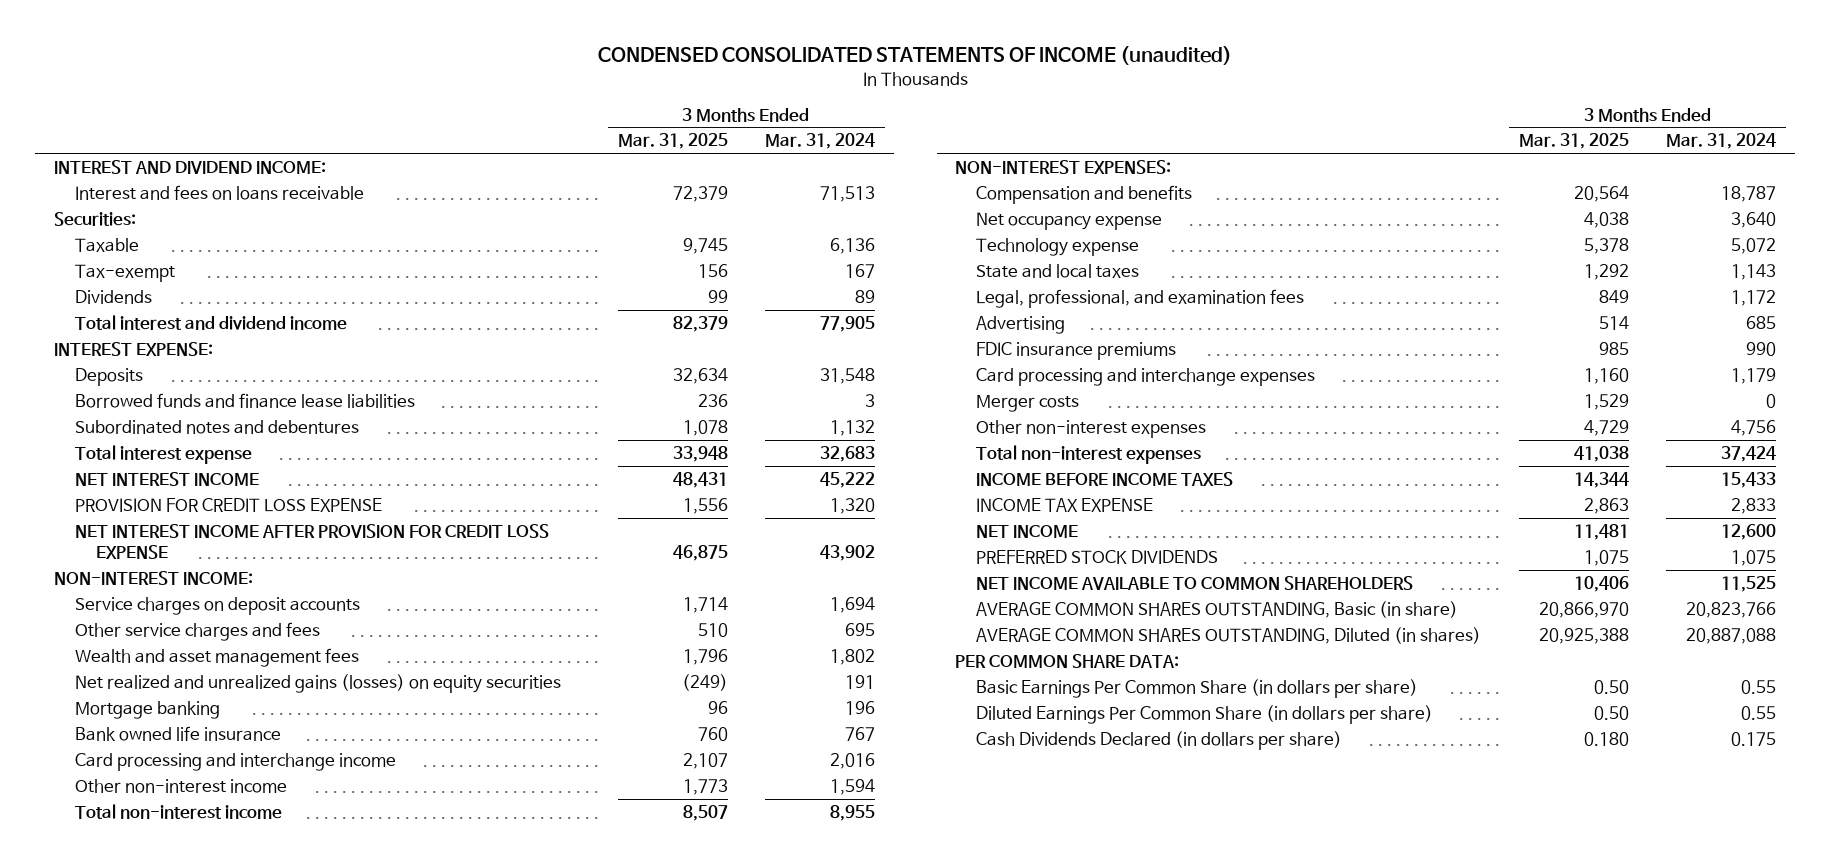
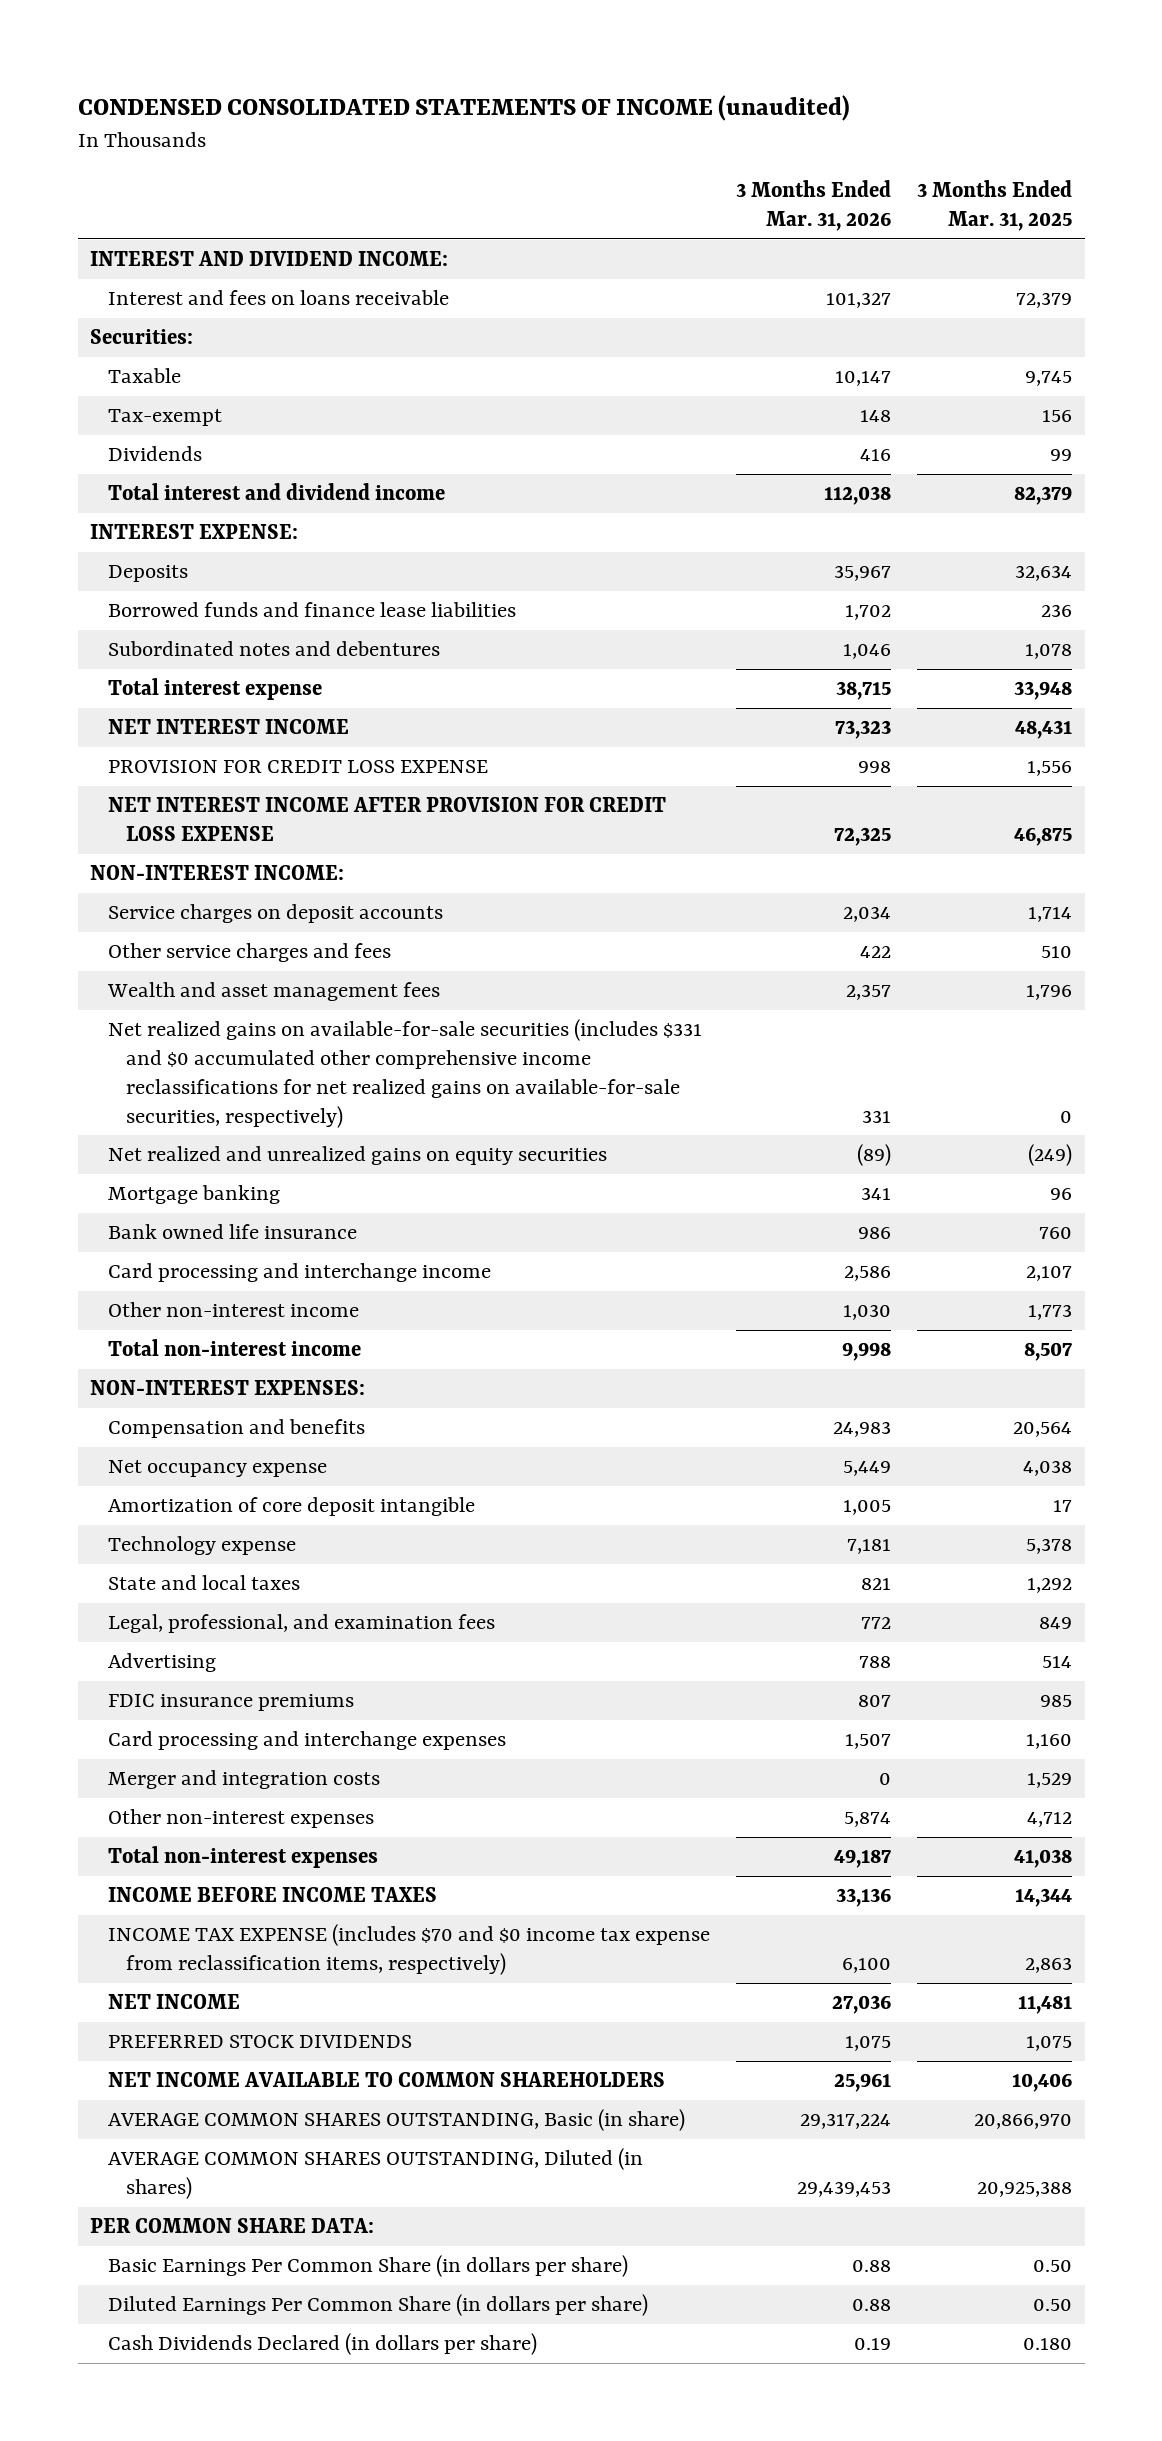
[765,133,876,150] Mar. 31, 2024 -> none
none -> [735,180,891,232] 3 Months Ended Mar. 31, 2026
none -> [108,1019,703,1128] Net realized gains on available-for-sale securities (includes $331 and $0 accumulated other comprehensive income reclassifications for net realized gains on available-for-sale securities, respectively)
[74,673,561,693] Net realized and unrealized gains (losses) on equity securities -> [108,1146,608,1166] Net realized and unrealized gains on equity securities
none -> [108,1497,476,1517] Amortization of core deposit intangible
[976,394,1080,412] Merger costs -> [108,1770,381,1790] Merger and integration costs
[1583,419,1629,436] 4,729 -> [1026,1812,1072,1828] 4,712
[976,497,1154,512] INCOME TAX EXPENSE -> [108,1924,711,1976] INCOME TAX EXPENSE (includes $70 and $0 income tax expense from reclassification items, respectively)

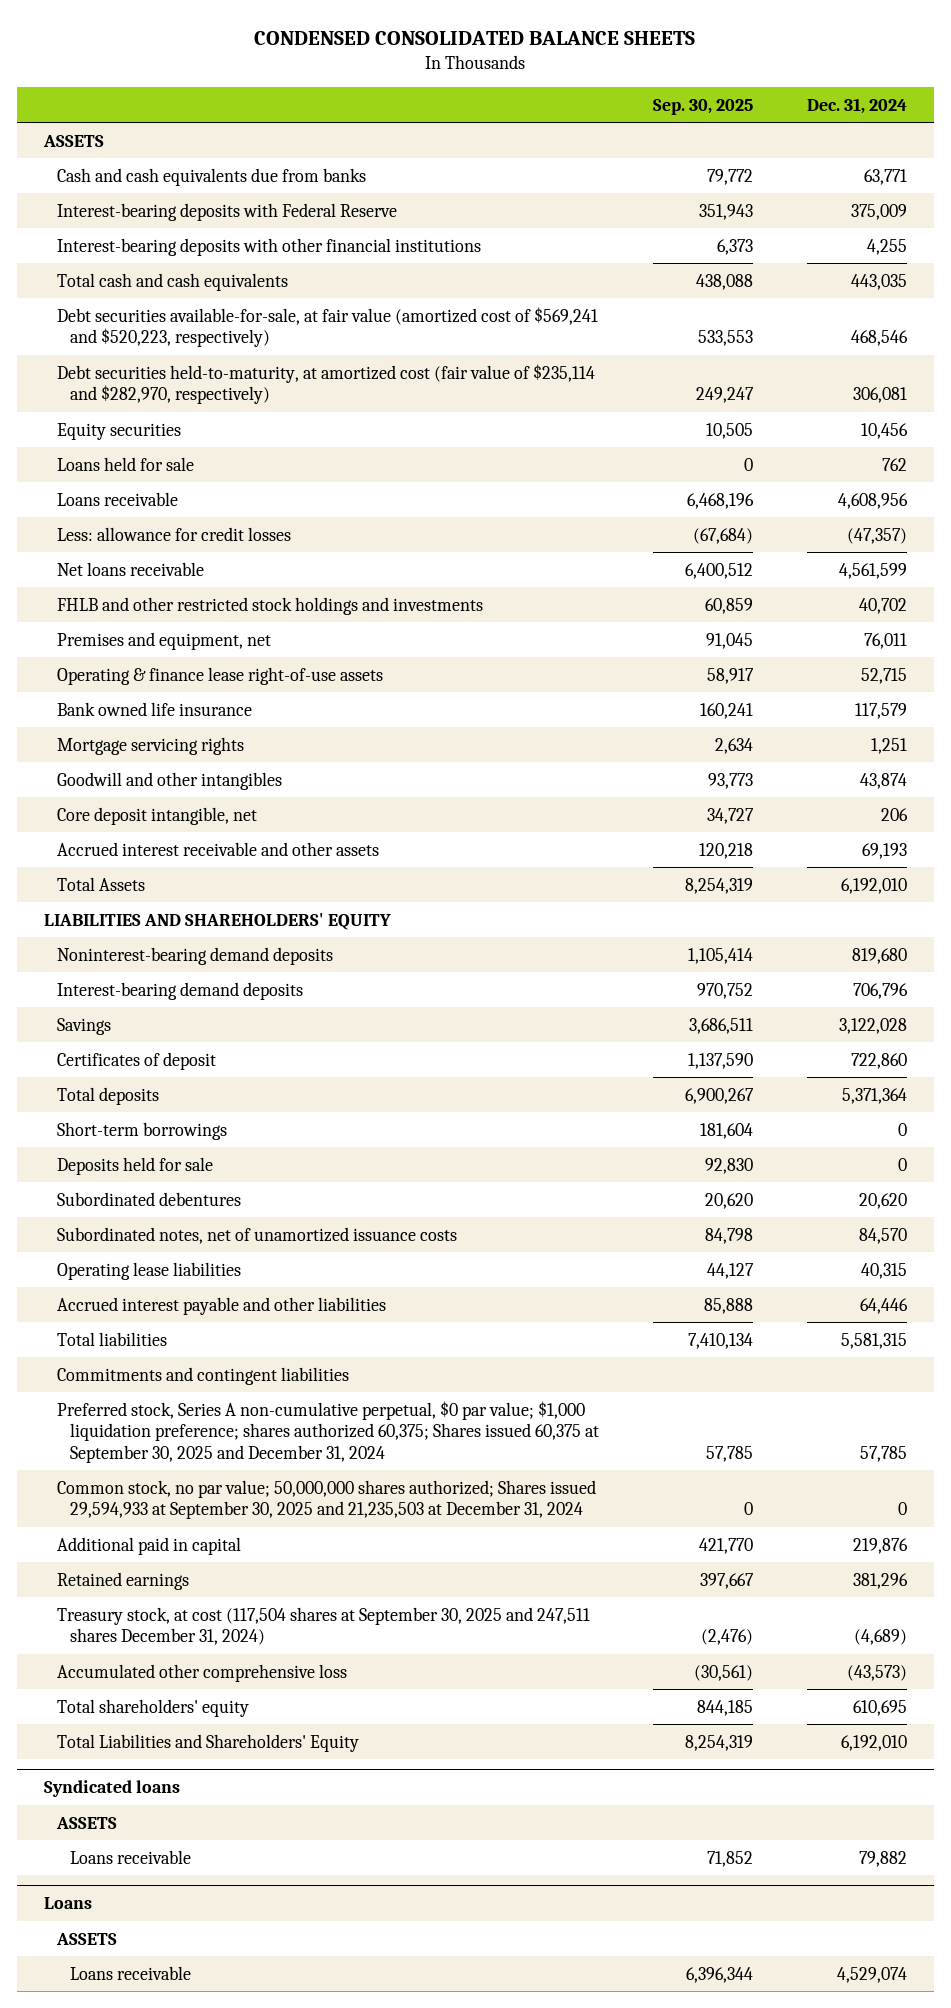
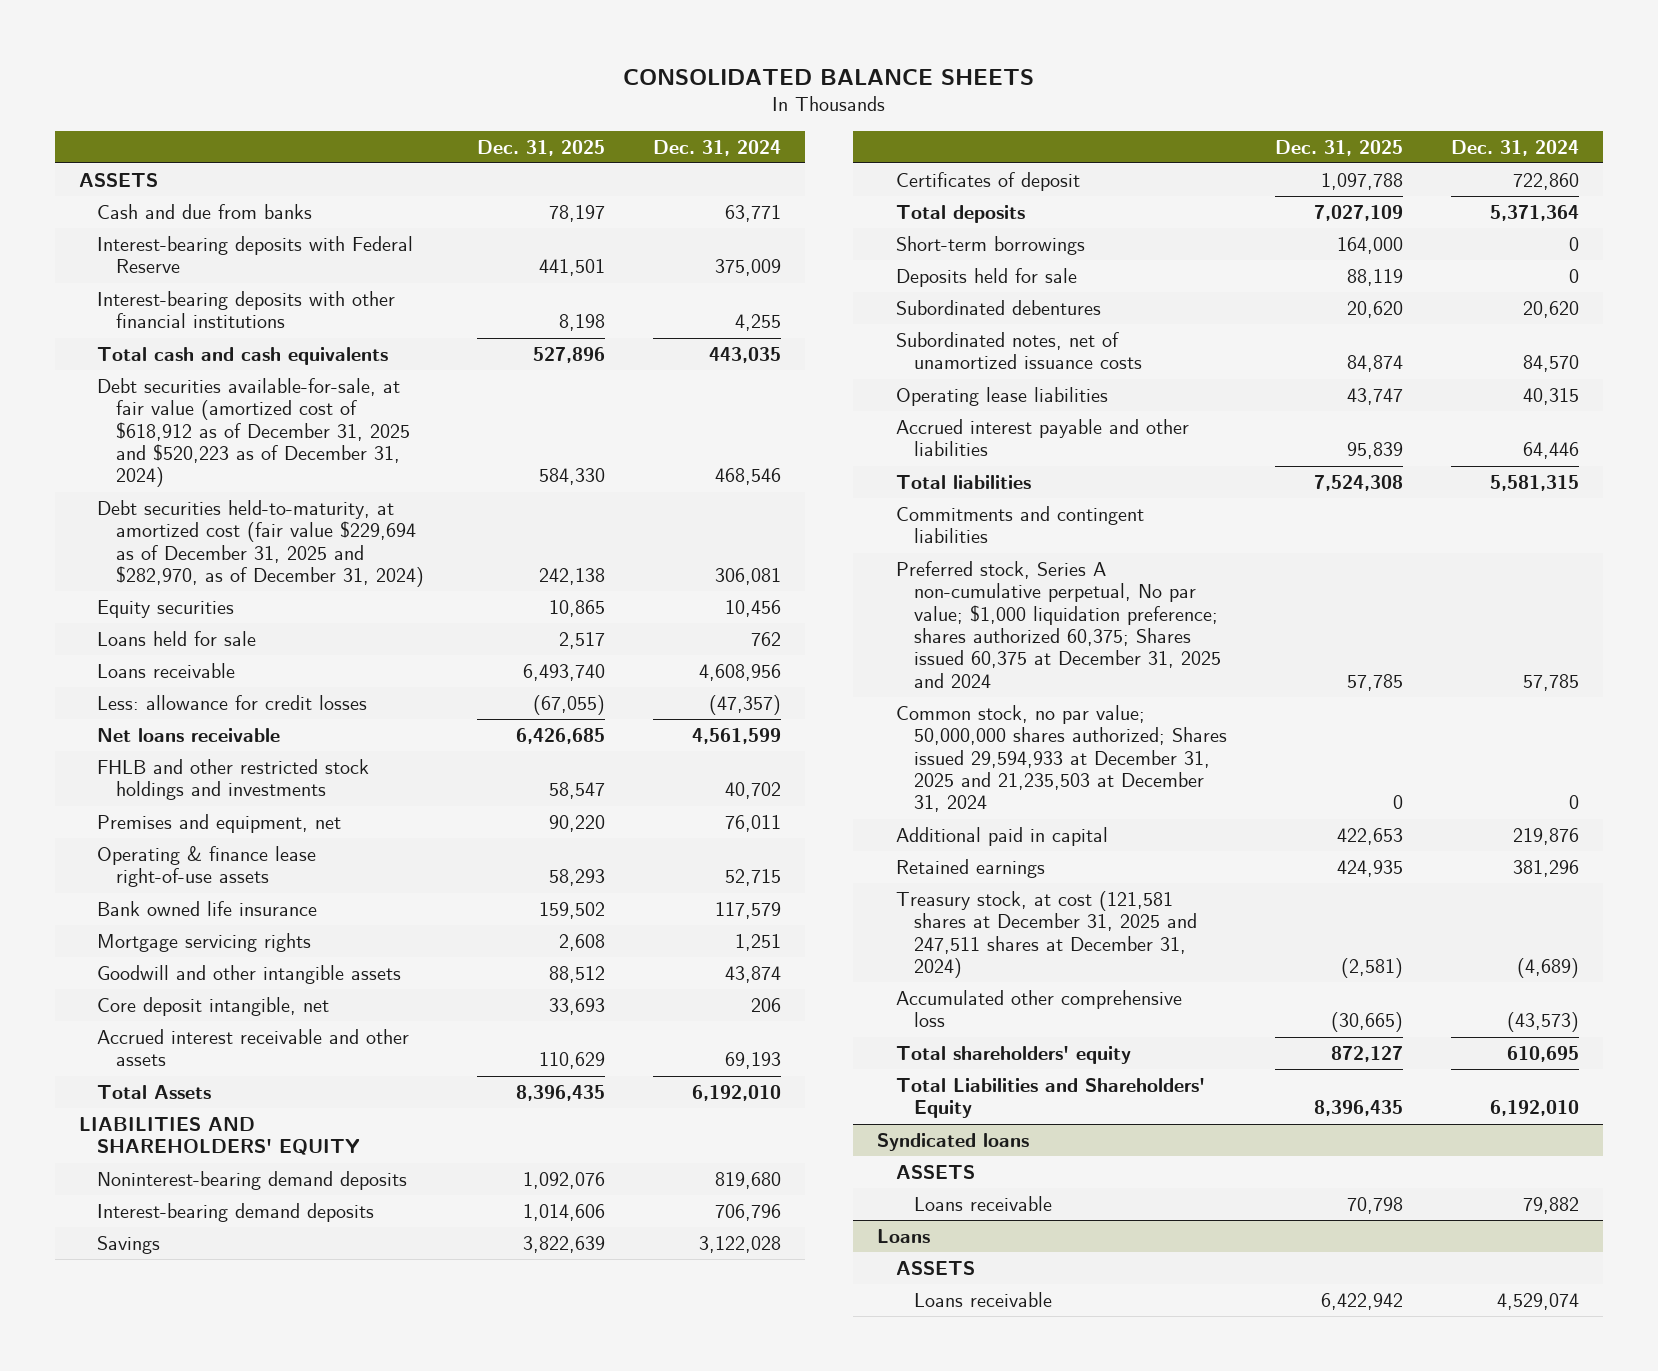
[254,30,696,45] CONDENSED CONSOLIDATED BALANCE SHEETS -> [623,69,1035,86] CONSOLIDATED BALANCE SHEETS
[653,98,754,115] Sep. 30, 2025 -> none
none -> [476,139,605,156] Dec. 31, 2025
[57,167,367,186] Cash and cash equivalents due from banks -> [97,204,313,220] Cash and due from banks
[57,306,599,348] Debt securities available-for-sale, at fair value (amortized cost of $569,241 and $520,223, respectively) -> [97,378,410,488] Debt securities available-for-sale, at fair value (amortized cost of $618,912 as of December 31, 2025 and $520,223 as of December 31, 2024)
[57,363,596,405] Debt securities held-to-maturity, at amortized cost (fair value of $235,114 and $282,970, respectively) -> [97,500,424,588] Debt securities held-to-maturity, at amortized cost (fair value $229,694 as of December 31, 2025 and $282,970, as of December 31, 2024)
[57,771,283,790] Goodwill and other intangibles -> [97,965,402,985] Goodwill and other intangible assets
[57,1400,600,1464] Preferred stock, Series A non-cumulative perpetual, $0 par value; $1,000 liquidation preference; shares authorized 60,375; Shares issued 60,375 at September 30, 2025 and December 31, 2024 -> [895,561,1222,688] Preferred stock, Series A non-cumulative perpetual, No par value; $1,000 liquidation preference; shares authorized 60,375; Shares issued 60,375 at December 31, 2025 and 2024
[57,1479,597,1520] Common stock, no par value; 50,000,000 shares authorized; Shares issued 29,594,933 at September 30, 2025 and 21,235,503 at December 31, 2024 -> [895,705,1228,813] Common stock, no par value; 50,000,000 shares authorized; Shares issued 29,594,933 at December 31, 2025 and 21,235,503 at December 31, 2024
[57,1606,591,1646] Treasury stock, at cost (117,504 shares at September 30, 2025 and 247,511 shares December 31, 2024) -> [895,891,1198,979] Treasury stock, at cost (121,581 shares at December 31, 2025 and 247,511 shares at December 31, 2024)

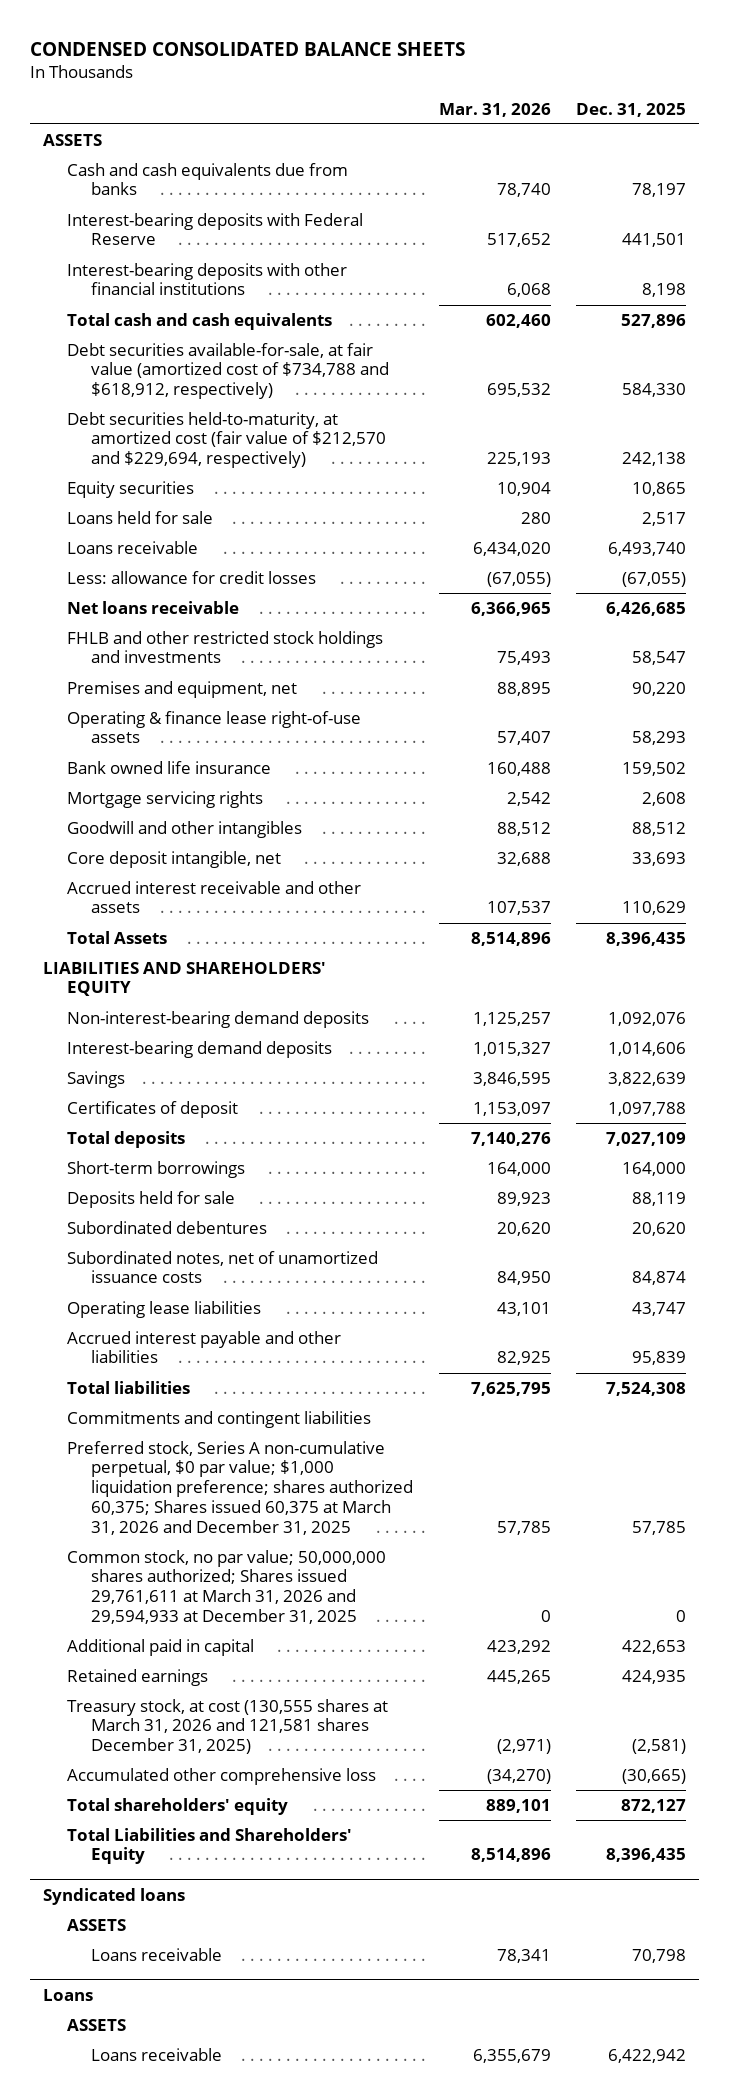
[623,69,1035,86] CONSOLIDATED BALANCE SHEETS -> [30,41,466,56] CONDENSED CONSOLIDATED BALANCE SHEETS
[652,139,781,156] Dec. 31, 2024 -> none
none -> [438,102,551,117] Mar. 31, 2026
[97,204,313,220] Cash and due from banks -> [67,162,349,196] Cash and cash equivalents due from banks
[97,378,410,488] Debt securities available-for-sale, at fair value (amortized cost of $618,912 as of December 31, 2025 and $520,223 as of December 31, 2024) -> [67,342,390,400] Debt securities available-for-sale, at fair value (amortized cost of $734,788 and $618,912, respectively)
[97,500,424,588] Debt securities held-to-maturity, at amortized cost (fair value $229,694 as of December 31, 2025 and $282,970, as of December 31, 2024) -> [67,411,387,469] Debt securities held-to-maturity, at amortized cost (fair value of $212,570 and $229,694, respectively)
[97,965,402,985] Goodwill and other intangible assets -> [67,820,303,838] Goodwill and other intangibles
[97,1171,408,1191] Noninterest-bearing demand deposits -> [67,1010,370,1028] Non-interest-bearing demand deposits
[895,561,1222,688] Preferred stock, Series A non-cumulative perpetual, No par value; $1,000 liquidation preference; shares authorized 60,375; Shares issued 60,375 at December 31, 2025 and 2024 -> [67,1440,414,1535] Preferred stock, Series A non-cumulative perpetual, $0 par value; $1,000 liquidation preference; shares authorized 60,375; Shares issued 60,375 at March 31, 2026 and December 31, 2025
[895,705,1228,813] Common stock, no par value; 50,000,000 shares authorized; Shares issued 29,594,933 at December 31, 2025 and 21,235,503 at December 31, 2024 -> [67,1549,387,1624] Common stock, no par value; 50,000,000 shares authorized; Shares issued 29,761,611 at March 31, 2026 and 29,594,933 at December 31, 2025
[895,891,1198,979] Treasury stock, at cost (121,581 shares at December 31, 2025 and 247,511 shares at December 31, 2024) -> [67,1698,389,1755] Treasury stock, at cost (130,555 shares at March 31, 2026 and 121,581 shares December 31, 2025)

